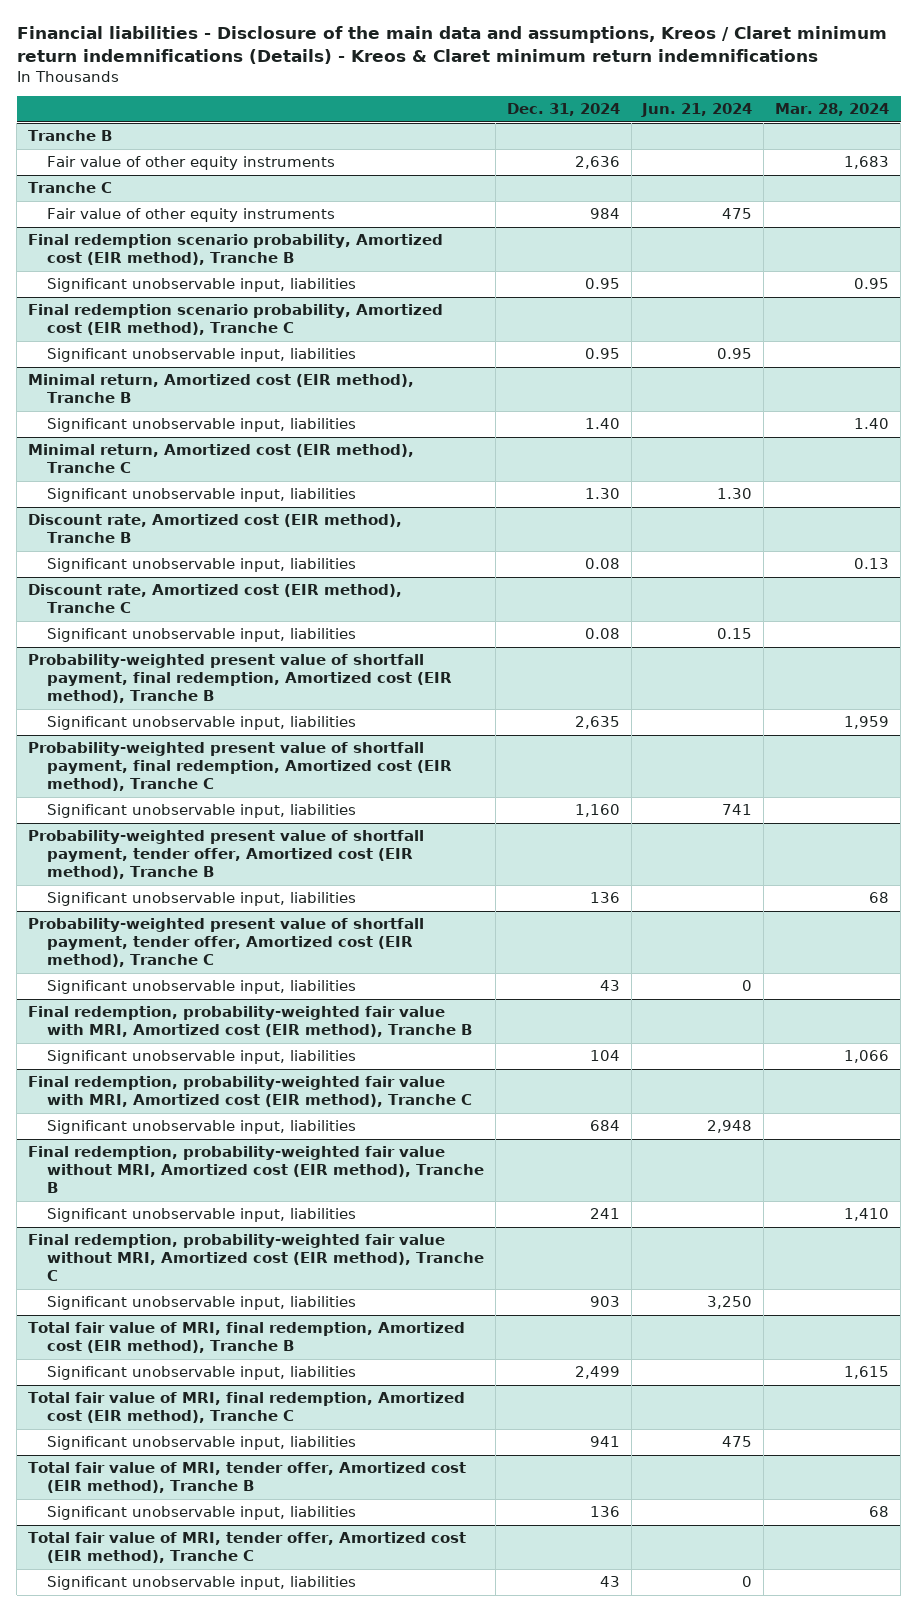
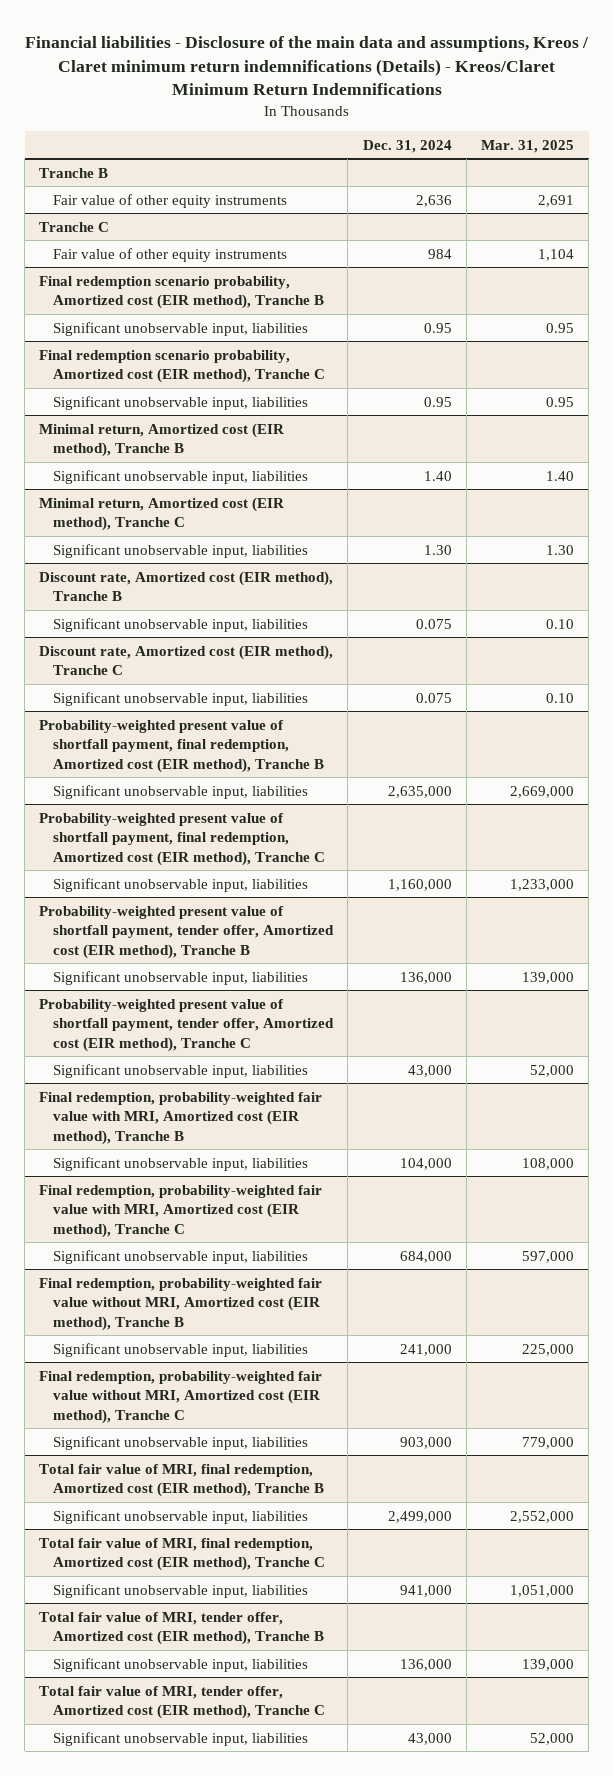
[16,26,887,64] Financial liabilities - Disclosure of the main data and assumptions, Kreos / Claret minimum return indemnifications (Details) - Kreos & Claret minimum return indemnifications -> [24,36,589,96] Financial liabilities - Disclosure of the main data and assumptions, Kreos / Claret minimum return indemnifications (Details) - Kreos/Claret Minimum Return Indemnifications
[641,103,753,118] Jun. 21, 2024 -> none
[775,103,890,117] Mar. 28, 2024 -> none
none -> [480,139,574,153] Mar. 31, 2025
[584,558,620,570] 0.08 -> [415,618,452,629] 0.075
[584,628,620,640] 0.08 -> [415,692,452,703] 0.075
[574,716,620,730] 2,635 -> [387,785,452,798] 2,635,000
[574,804,620,818] 1,160 -> [387,878,452,891] 1,160,000
[589,892,620,904] 136 -> [399,971,452,984] 136,000
[599,980,620,992] 43 -> [407,1064,452,1077] 43,000
[589,1050,620,1062] 104 -> [399,1157,452,1170] 104,000
[589,1120,620,1132] 684 -> [399,1250,452,1263] 684,000
[589,1208,620,1220] 241 -> [399,1343,452,1356] 241,000
[589,1296,620,1308] 903 -> [399,1436,452,1449] 903,000
[574,1366,620,1380] 2,499 -> [387,1510,452,1523] 2,499,000
[589,1436,620,1448] 941 -> [399,1584,452,1597] 941,000
[589,1506,620,1518] 136 -> [399,1658,452,1671] 136,000
[599,1576,620,1588] 43 -> [407,1732,452,1745] 43,000

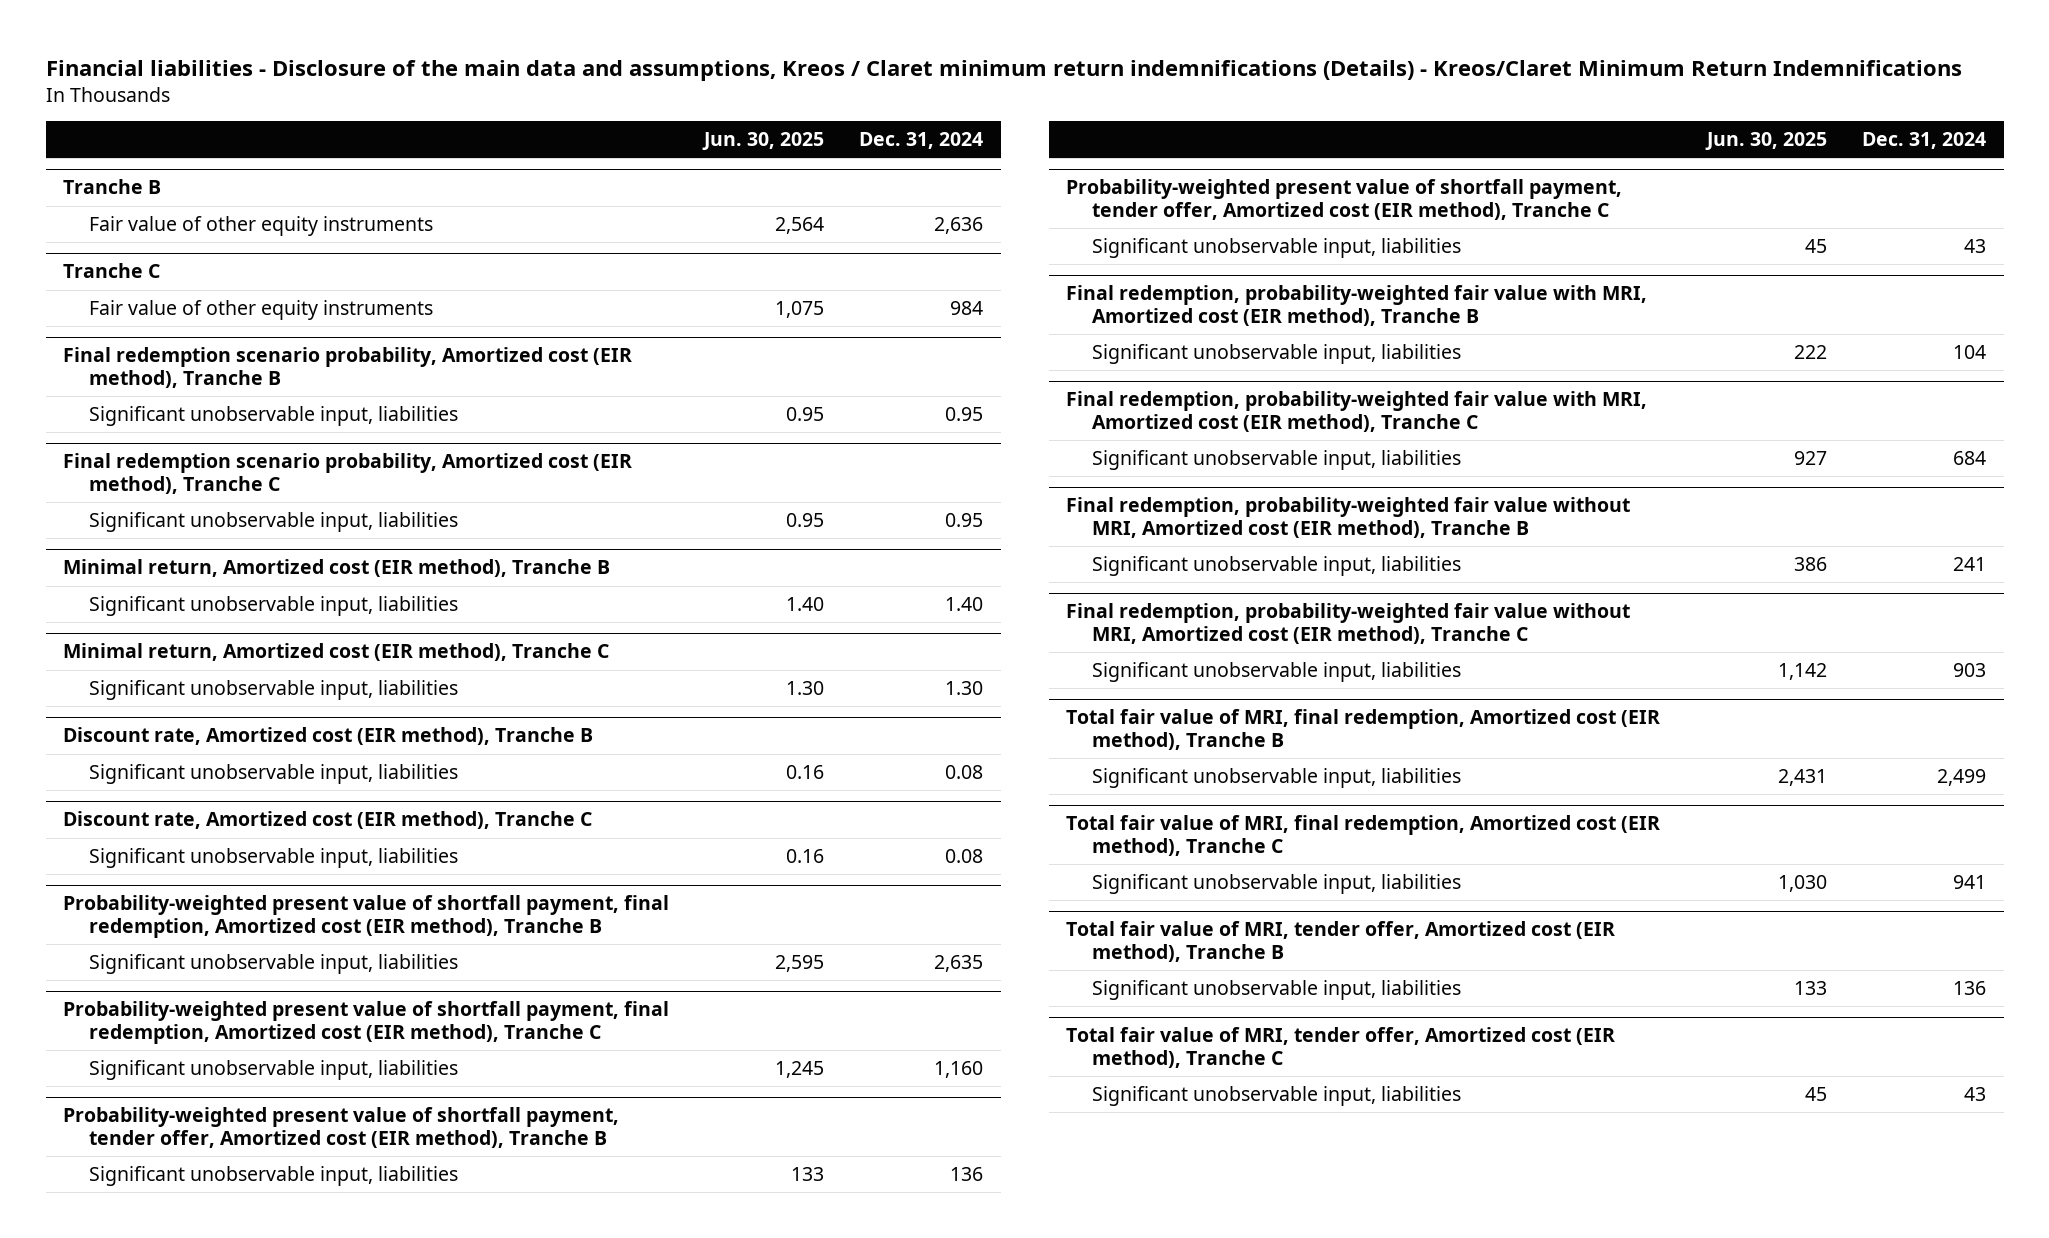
[480,139,574,153] Mar. 31, 2025 -> none
none -> [702,131,825,150] Jun. 30, 2025
[415,618,452,629] 0.075 -> [945,765,984,780] 0.08
[415,692,452,703] 0.075 -> [945,849,984,864] 0.08
[387,785,452,798] 2,635,000 -> [934,955,984,973] 2,635
[387,878,452,891] 1,160,000 -> [934,1061,984,1079] 1,160
[399,971,452,984] 136,000 -> [950,1167,984,1182] 136
[407,1064,452,1077] 43,000 -> [1964,239,1987,254] 43
[399,1157,452,1170] 104,000 -> [1953,345,1987,360] 104
[399,1250,452,1263] 684,000 -> [1953,451,1987,466] 684
[399,1343,452,1356] 241,000 -> [1953,557,1987,572] 241
[399,1436,452,1449] 903,000 -> [1953,663,1987,678] 903
[387,1510,452,1523] 2,499,000 -> [1937,769,1987,787] 2,499
[399,1584,452,1597] 941,000 -> [1953,875,1987,890] 941
[399,1658,452,1671] 136,000 -> [1953,981,1987,996] 136
[407,1732,452,1745] 43,000 -> [1964,1087,1987,1102] 43

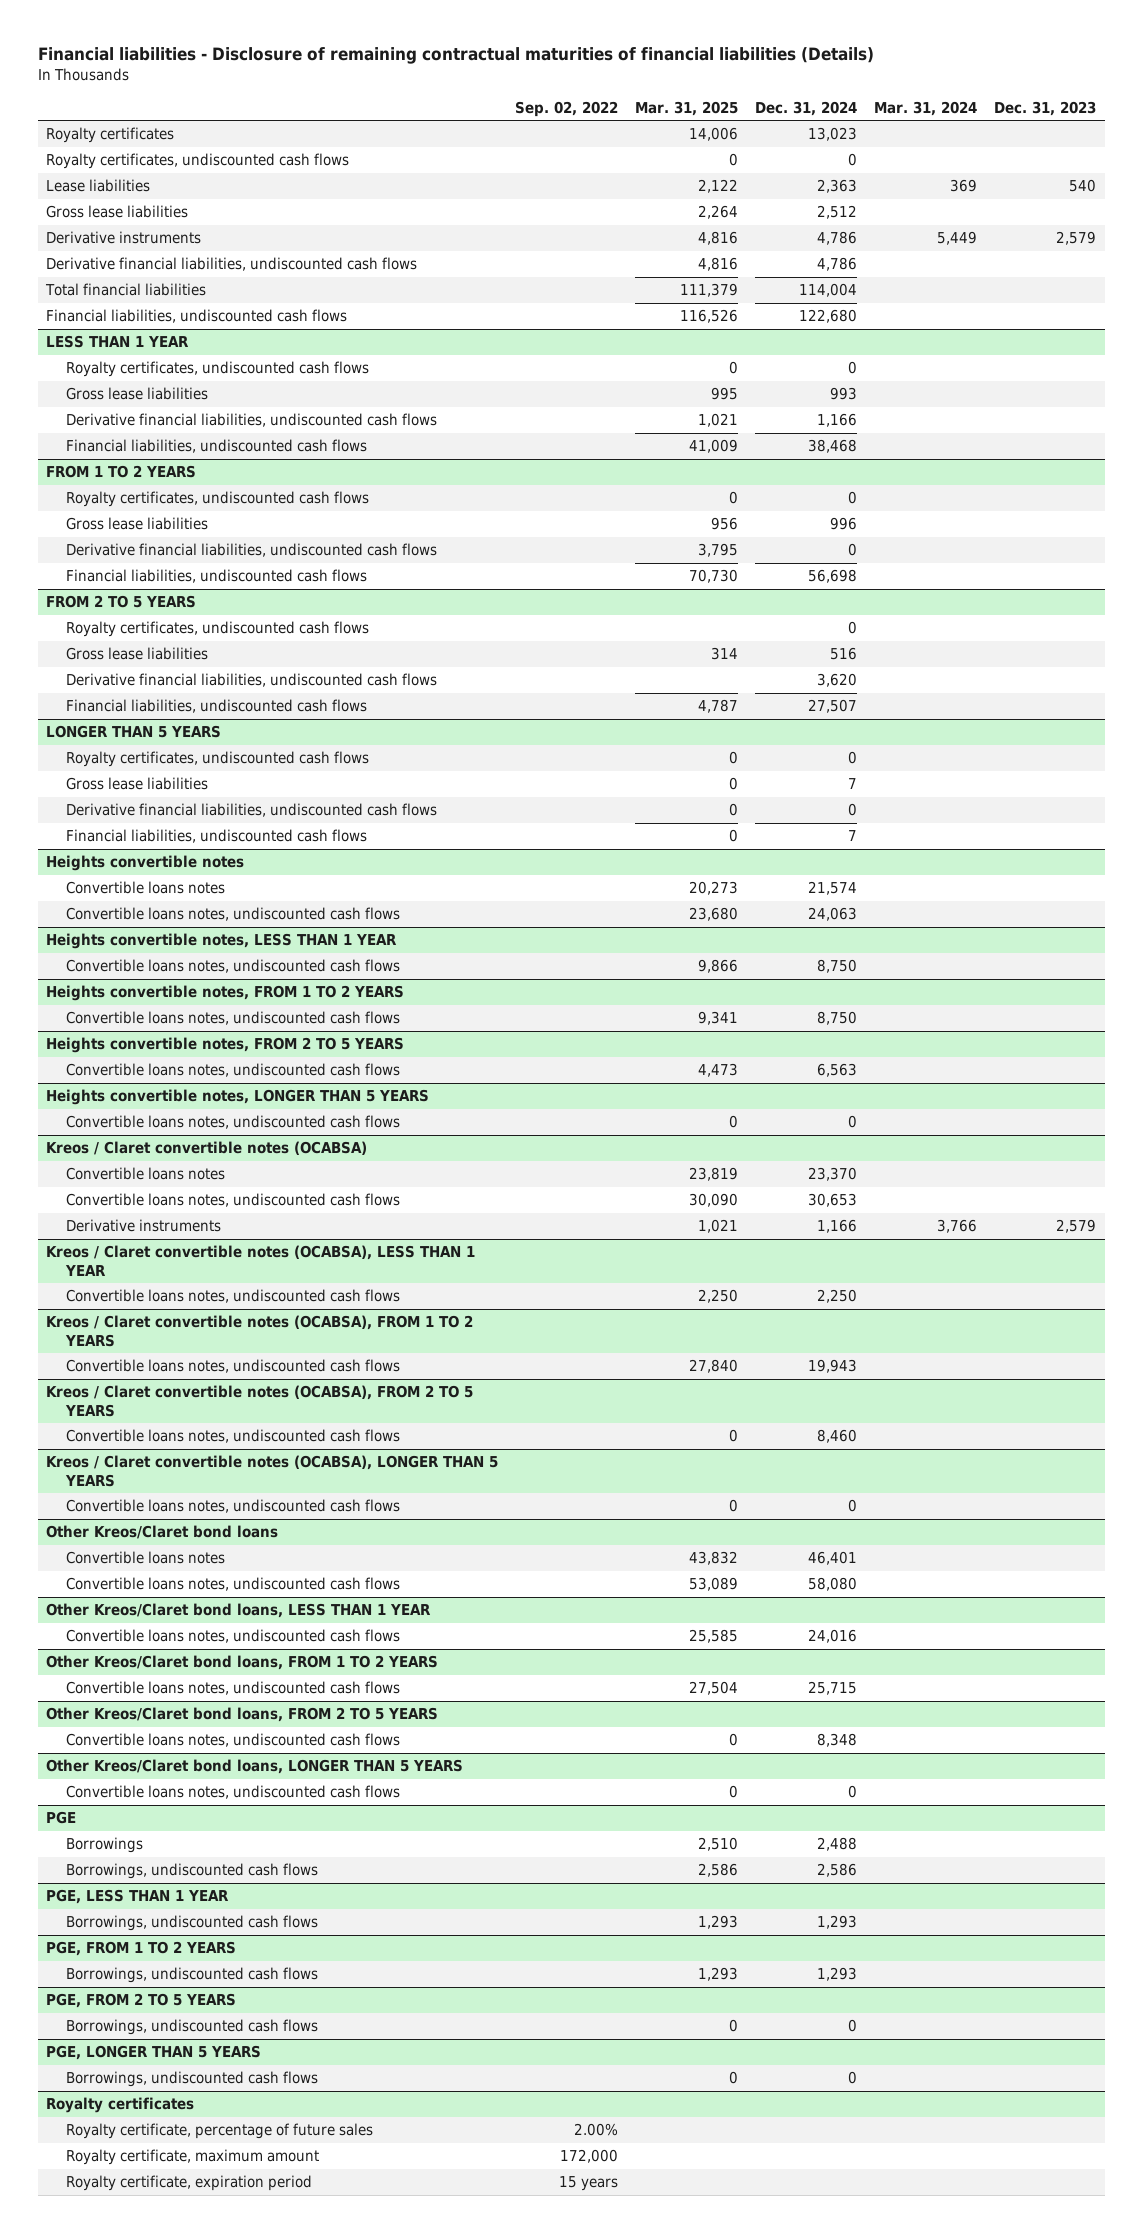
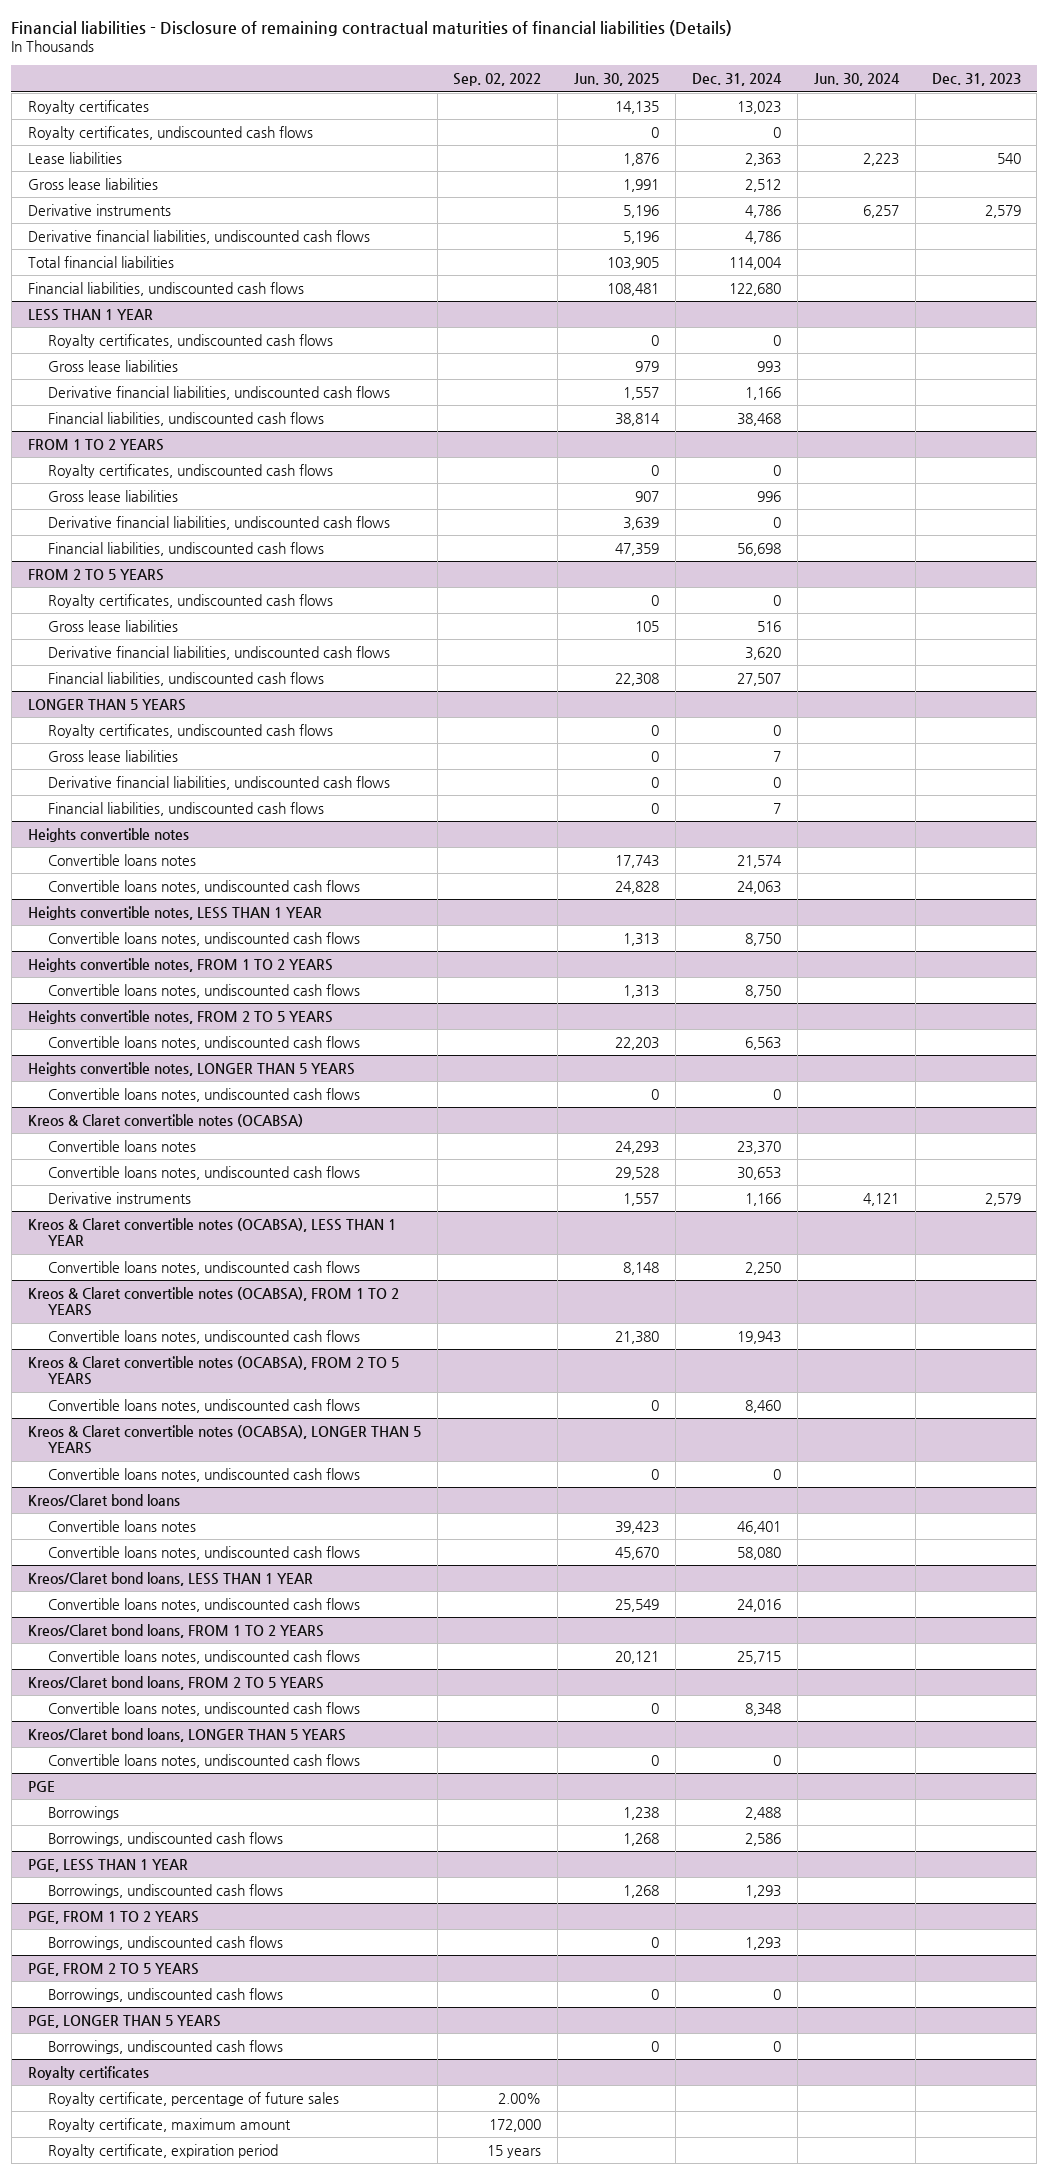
[635,100,739,116] Mar. 31, 2025 -> none
[874,100,978,116] Mar. 31, 2024 -> none
none -> [574,73,660,87] Jun. 30, 2025
none -> [813,73,900,87] Jun. 30, 2024
[46,1141,368,1156] Kreos / Claret convertible notes (OCABSA) -> [27,1113,303,1127] Kreos & Claret convertible notes (OCABSA)
[46,1245,476,1276] Kreos / Claret convertible notes (OCABSA), LESS THAN 1 YEAR -> [27,1217,396,1247] Kreos & Claret convertible notes (OCABSA), LESS THAN 1 YEAR
[46,1315,474,1347] Kreos / Claret convertible notes (OCABSA), FROM 1 TO 2 YEARS -> [27,1286,399,1317] Kreos & Claret convertible notes (OCABSA), FROM 1 TO 2 YEARS
[46,1385,474,1417] Kreos / Claret convertible notes (OCABSA), FROM 2 TO 5 YEARS -> [27,1355,399,1386] Kreos & Claret convertible notes (OCABSA), FROM 2 TO 5 YEARS
[46,1455,499,1487] Kreos / Claret convertible notes (OCABSA), LONGER THAN 5 YEARS -> [27,1424,421,1455] Kreos & Claret convertible notes (OCABSA), LONGER THAN 5 YEARS
[46,1525,279,1540] Other Kreos/Claret bond loans -> [27,1493,180,1506] Kreos/Claret bond loans
[46,1603,432,1619] Other Kreos/Claret bond loans, LESS THAN 1 YEAR -> [27,1571,313,1586] Kreos/Claret bond loans, LESS THAN 1 YEAR
[46,1655,439,1671] Other Kreos/Claret bond loans, FROM 1 TO 2 YEARS -> [27,1623,324,1638] Kreos/Claret bond loans, FROM 1 TO 2 YEARS
[46,1707,439,1723] Other Kreos/Claret bond loans, FROM 2 TO 5 YEARS -> [27,1675,324,1690] Kreos/Claret bond loans, FROM 2 TO 5 YEARS
[46,1759,464,1775] Other Kreos/Claret bond loans, LONGER THAN 5 YEARS -> [27,1727,346,1742] Kreos/Claret bond loans, LONGER THAN 5 YEARS

